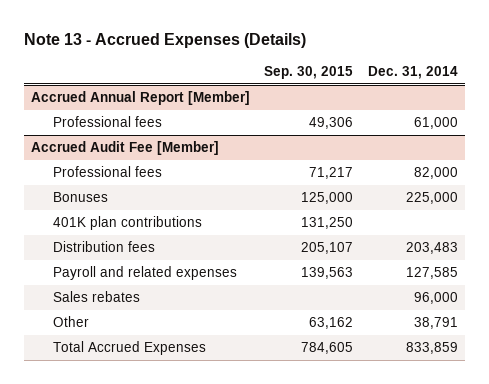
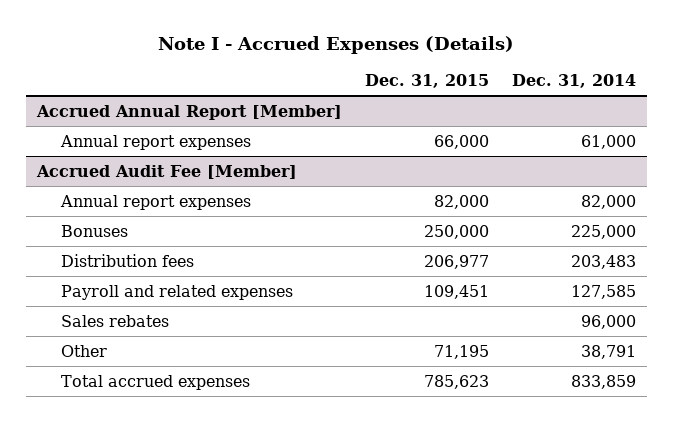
[23,33,306,49] Note 13 - Accrued Expenses (Details) -> [158,35,515,54] Note I - Accrued Expenses (Details)
[264,66,354,80] Sep. 30, 2015 -> none
none -> [364,73,489,88] Dec. 31, 2015
[52,116,162,128] Professional fees -> [59,134,251,150] Annual report expenses
[52,166,162,178] Professional fees -> [59,194,251,210] Annual report expenses
[52,216,202,231] 401K plan contributions -> none
[52,341,206,356] Total Accrued Expenses -> [60,374,250,390] Total accrued expenses

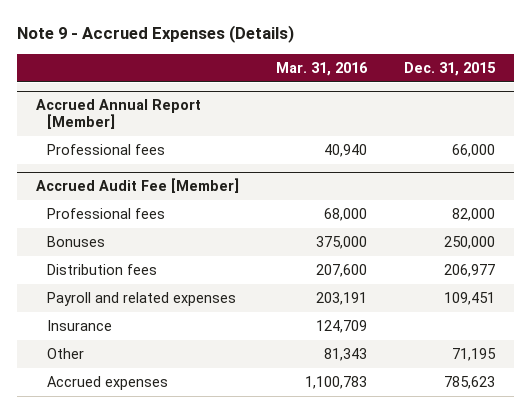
[158,35,515,54] Note I - Accrued Expenses (Details) -> [16,25,294,44] Note 9 - Accrued Expenses (Details)
[511,73,636,88] Dec. 31, 2014 -> none
none -> [275,61,368,76] Mar. 31, 2016
[59,134,251,150] Annual report expenses -> [46,143,165,155] Professional fees
[59,194,251,210] Annual report expenses -> [46,207,165,219] Professional fees
[60,314,169,327] Sales rebates -> none
none -> [46,319,112,331] Insurance
[60,374,250,390] Total accrued expenses -> [46,375,168,390] Accrued expenses

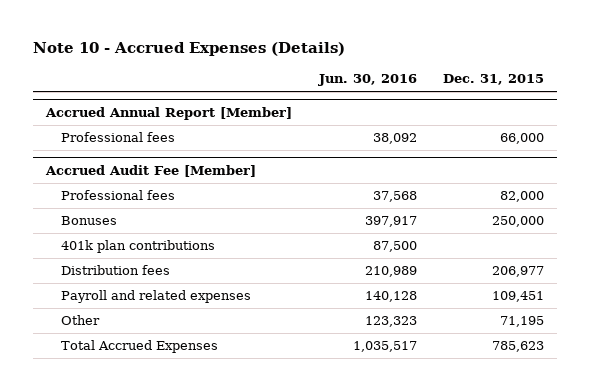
[16,25,294,44] Note 9 - Accrued Expenses (Details) -> [32,41,345,56] Note 10 - Accrued Expenses (Details)
[275,61,368,76] Mar. 31, 2016 -> none
none -> [317,74,417,87] Jun. 30, 2016
none -> [60,240,215,254] 401k plan contributions
[46,319,112,331] Insurance -> none
[46,375,168,390] Accrued expenses -> [60,340,218,354] Total Accrued Expenses

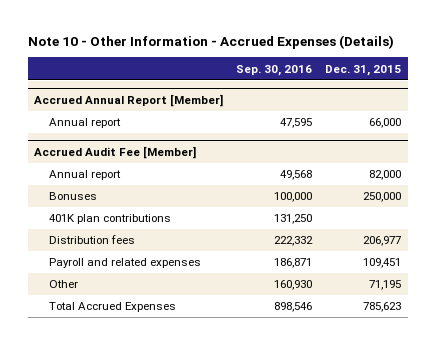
[32,41,345,56] Note 10 - Accrued Expenses (Details) -> [27,34,394,49] Note 10 - Other Information - Accrued Expenses (Details)
[317,74,417,87] Jun. 30, 2016 -> none
none -> [236,64,313,76] Sep. 30, 2016
[60,132,175,143] Professional fees -> [48,118,121,129] Annual report
[60,190,175,201] Professional fees -> [48,170,121,181] Annual report
[60,240,215,254] 401k plan contributions -> [48,214,171,225] 401K plan contributions

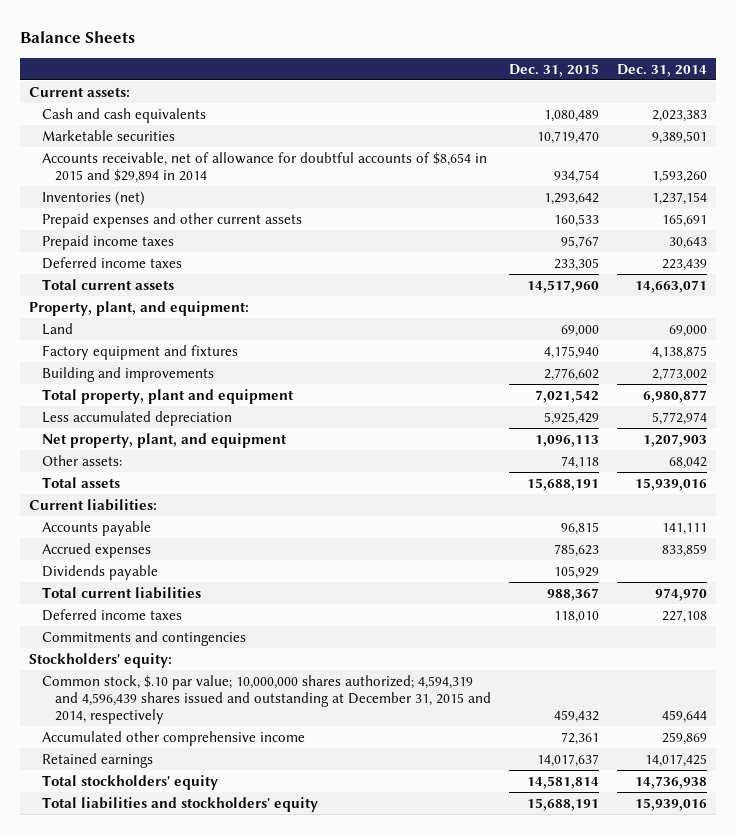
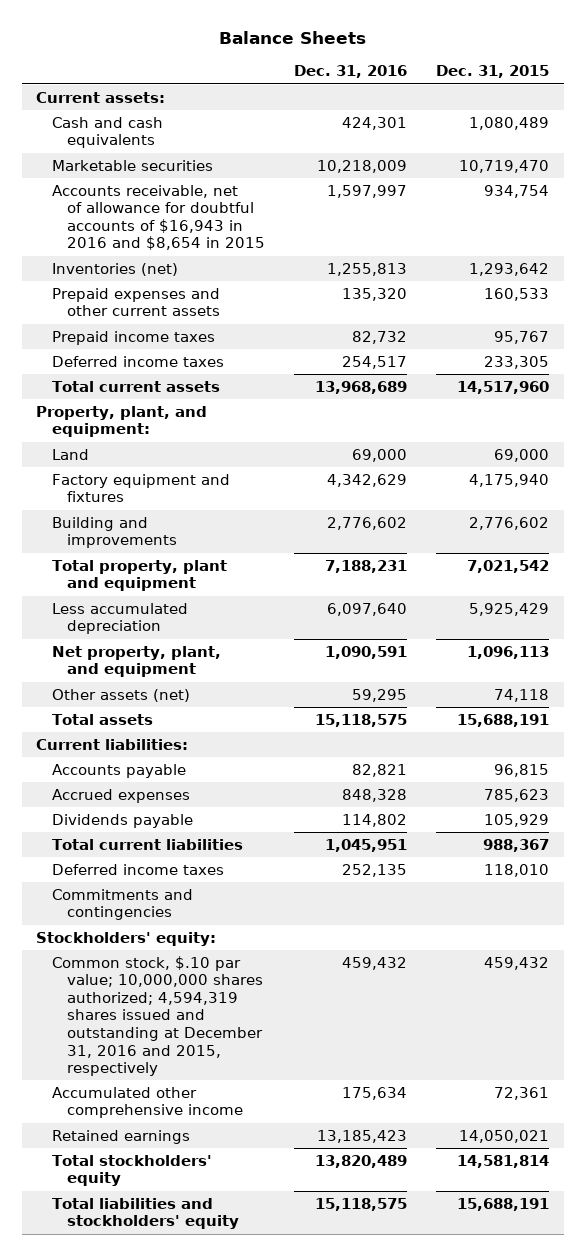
[617,63,708,77] Dec. 31, 2014 -> none
none -> [294,65,408,79] Dec. 31, 2016
[41,151,487,184] Accounts receivable, net of allowance for doubtful accounts of $8,654 in 2015 and $29,894 in 2014 -> [51,184,265,251] Accounts receivable, net of allowance for doubtful accounts of $16,943 in 2016 and $8,654 in 2015
[41,454,122,466] Other assets: -> [51,688,190,702] Other assets (net)
[41,674,492,725] Common stock, $.10 par value; 10,000,000 shares authorized; 4,594,319 and 4,596,439 shares issued and outstanding at December 31, 2015 and 2014, respectively -> [51,955,263,1077] Common stock, $.10 par value; 10,000,000 shares authorized; 4,594,319 shares issued and outstanding at December 31, 2016 and 2015, respectively
[537,753,600,767] 14,017,637 -> [459,1129,550,1143] 14,050,021

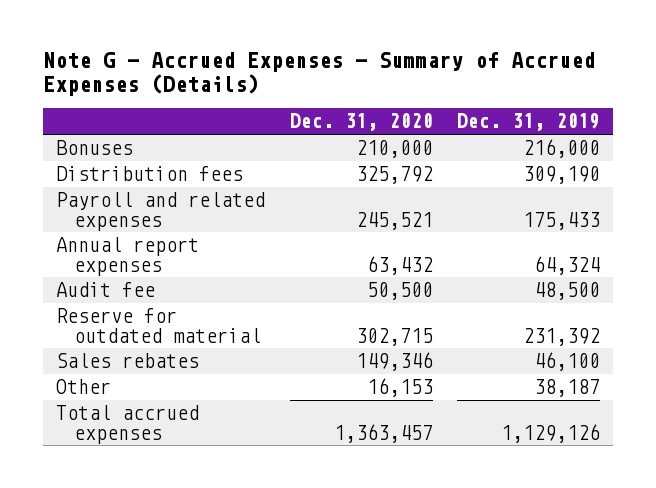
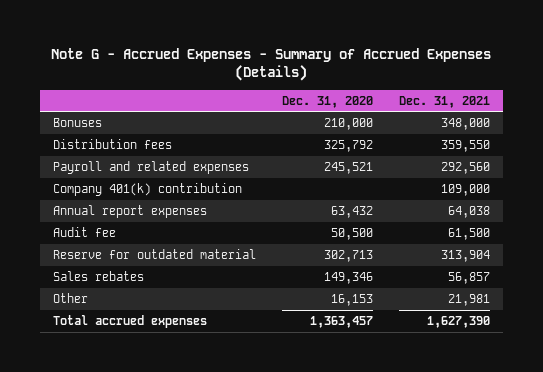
[457,113,601,132] Dec. 31, 2019 -> none
none -> [398,95,490,108] Dec. 31, 2021
none -> [53,183,243,197] Company 401(k) contribution
[355,327,433,346] 302,715 -> [323,250,373,263] 302,713

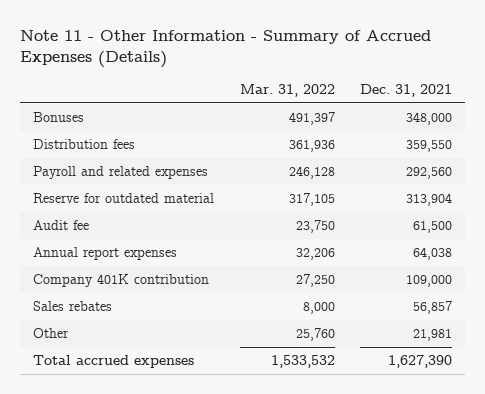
[51,47,492,82] Note G - Accrued Expenses - Summary of Accrued Expenses (Details) -> [19,30,431,69] Note 11 - Other Information - Summary of Accrued Expenses (Details)
[281,95,373,108] Dec. 31, 2020 -> none
none -> [239,84,335,98] Mar. 31, 2022
[53,183,243,197] Company 401(k) contribution -> none
[53,227,117,238] Audit fee -> [32,220,89,231] Audit fee
[53,205,208,219] Annual report expenses -> [32,247,177,261] Annual report expenses
none -> [32,274,209,288] Company 401K contribution

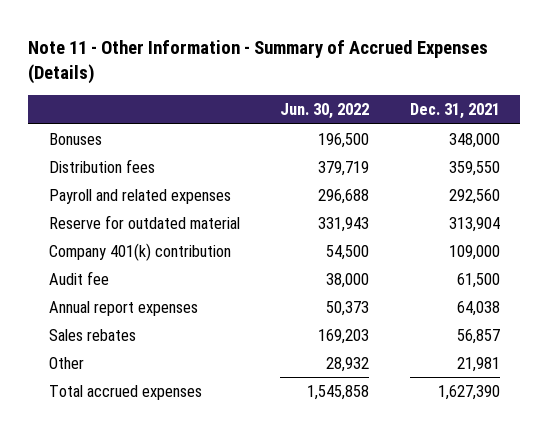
[239,84,335,98] Mar. 31, 2022 -> none
none -> [280,103,370,120] Jun. 30, 2022
none -> [48,242,231,261] Company 401(k) contribution
[32,274,209,288] Company 401K contribution -> none

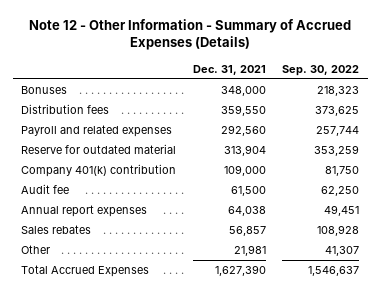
[28,39,489,84] Note 11 - Other Information - Summary of Accrued Expenses (Details) -> [29,18,352,51] Note 12 - Other Information - Summary of Accrued Expenses (Details)
[280,103,370,120] Jun. 30, 2022 -> none
none -> [282,64,360,76] Sep. 30, 2022
[48,384,202,400] Total accrued expenses -> [21,265,150,278] Total Accrued Expenses

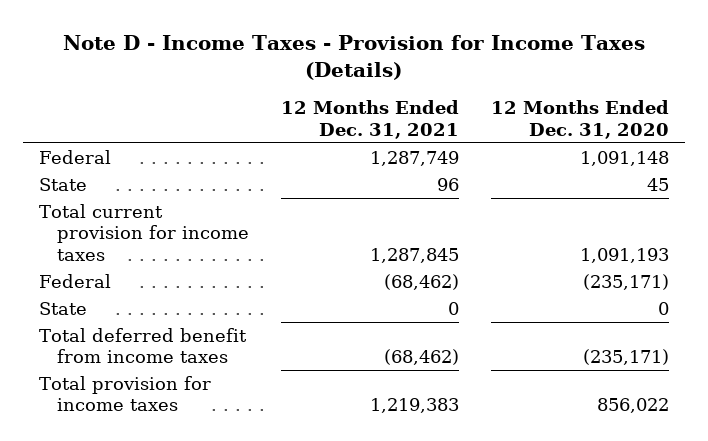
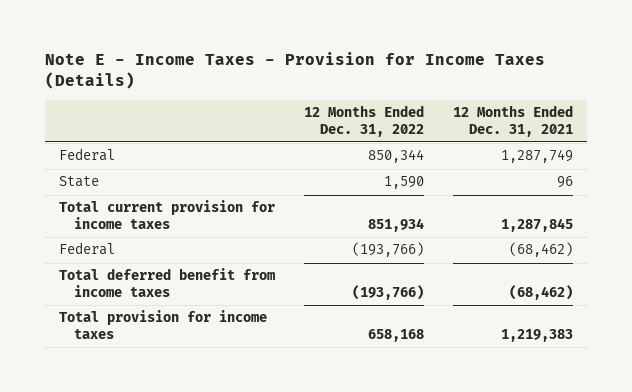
[63,34,646,81] Note D - Income Taxes - Provision for Income Taxes (Details) -> [44,52,545,90] Note E - Income Taxes - Provision for Income Taxes (Details)
[491,100,670,139] 12 Months Ended Dec. 31, 2020 -> none
none -> [303,105,424,137] 12 Months Ended Dec. 31, 2022
[38,301,87,315] State -> none

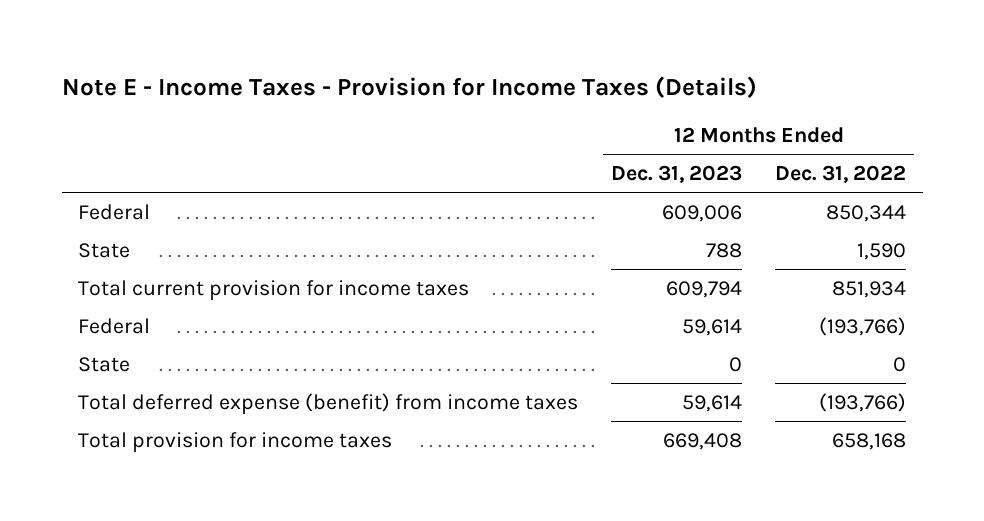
[452,105,573,137] 12 Months Ended Dec. 31, 2021 -> none
none -> [611,165,743,184] Dec. 31, 2023
none -> [78,356,131,372] State
[59,268,276,298] Total deferred benefit from income taxes -> [78,392,579,415] Total deferred expense (benefit) from income taxes

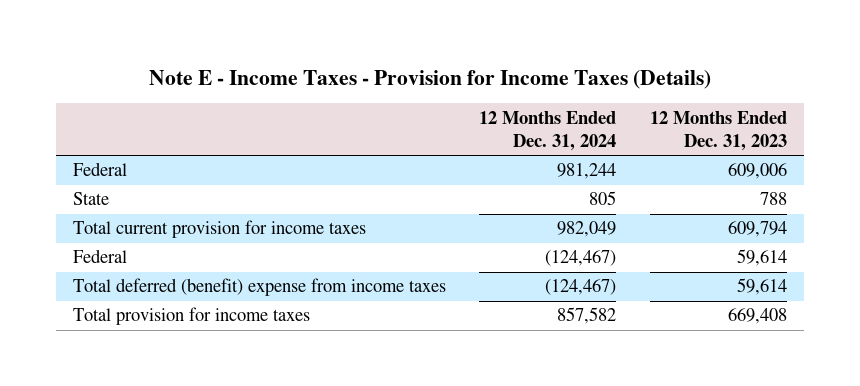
[775,165,907,184] Dec. 31, 2022 -> none
none -> [479,110,617,152] 12 Months Ended Dec. 31, 2024
[78,356,131,372] State -> none
[78,392,579,415] Total deferred expense (benefit) from income taxes -> [72,278,446,297] Total deferred (benefit) expense from income taxes

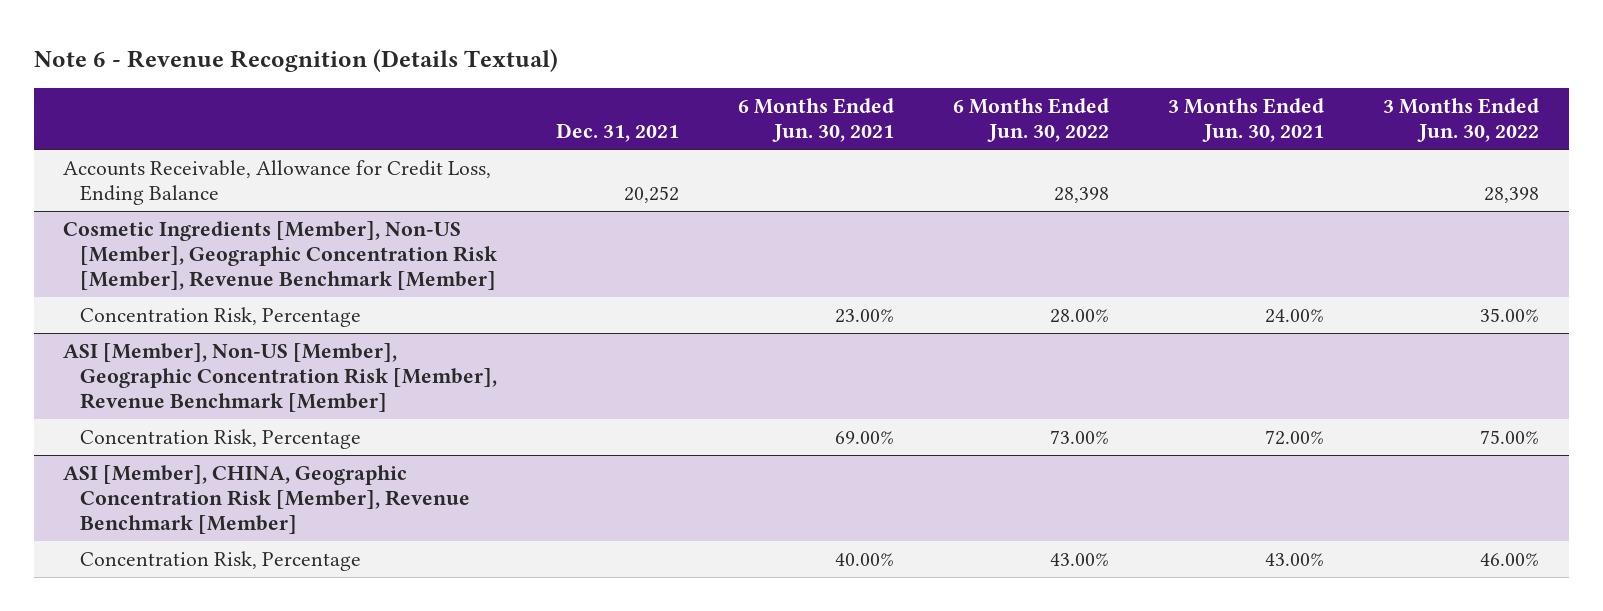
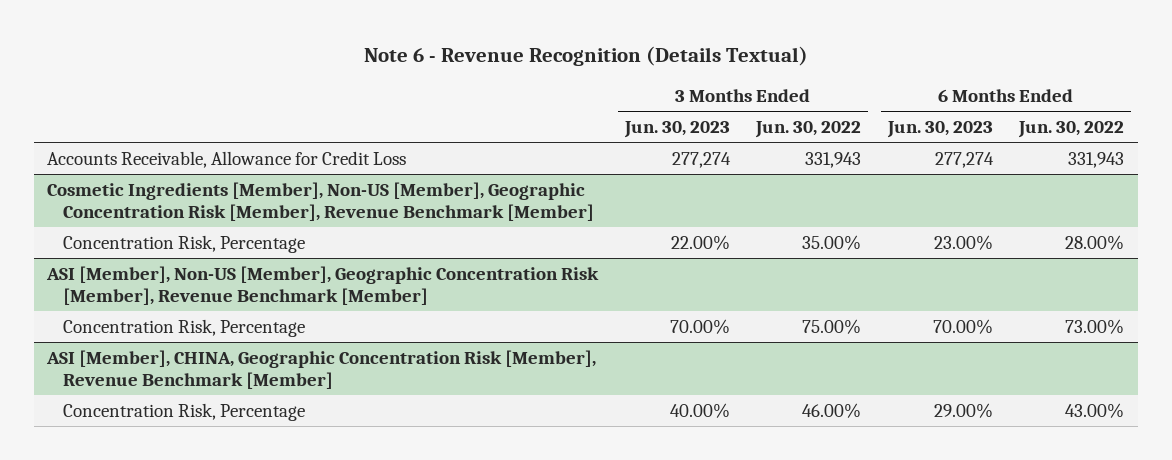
[556,123,680,143] Dec. 31, 2021 -> none
[738,98,895,143] 6 Months Ended Jun. 30, 2021 -> none
[1168,98,1325,143] 3 Months Ended Jun. 30, 2021 -> none
none -> [623,121,730,139] Jun. 30, 2023
none -> [886,121,993,139] Jun. 30, 2023
[63,159,492,205] Accounts Receivable, Allowance for Credit Loss, Ending Balance -> [47,150,407,168] Accounts Receivable, Allowance for Credit Loss
[1054,186,1110,203] 28,398 -> [1068,151,1125,168] 331,943
[1484,186,1540,203] 28,398 -> [805,151,862,168] 331,943

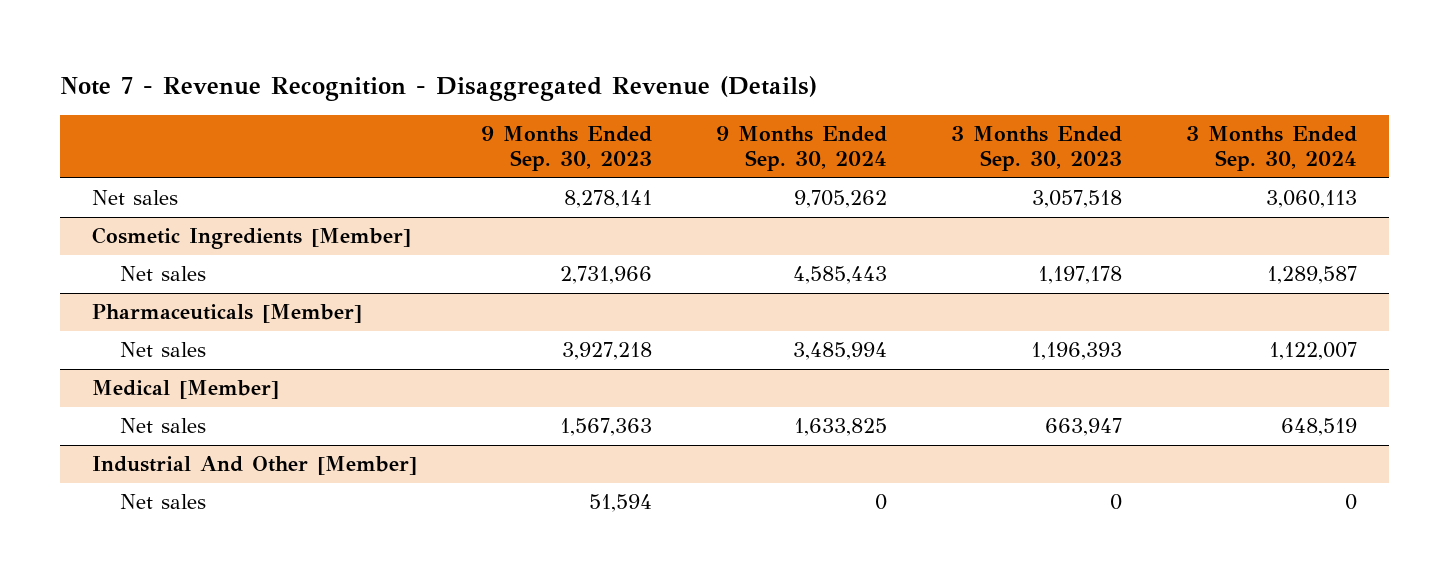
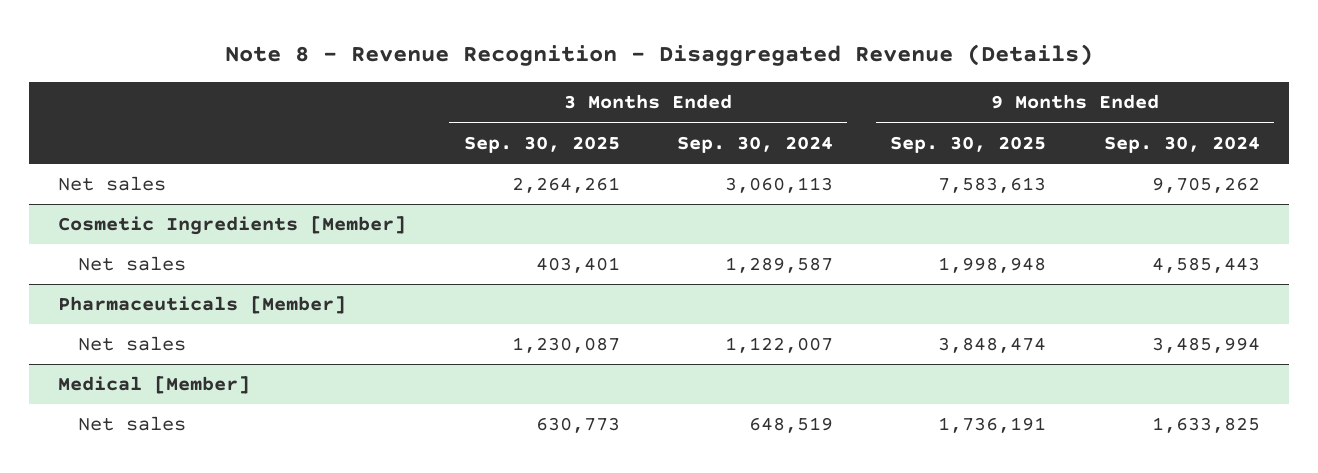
[60,75,818,101] Note 7 - Revenue Recognition - Disaggregated Revenue (Details) -> [225,44,1094,67] Note 8 - Revenue Recognition - Disaggregated Revenue (Details)
[481,126,653,172] 9 Months Ended Sep. 30, 2023 -> none
[951,126,1123,172] 3 Months Ended Sep. 30, 2023 -> none
none -> [463,135,620,153] Sep. 30, 2025
none -> [890,135,1047,153] Sep. 30, 2025
[92,456,418,476] Industrial And Other [Member] -> none
[120,494,207,510] Net sales -> none

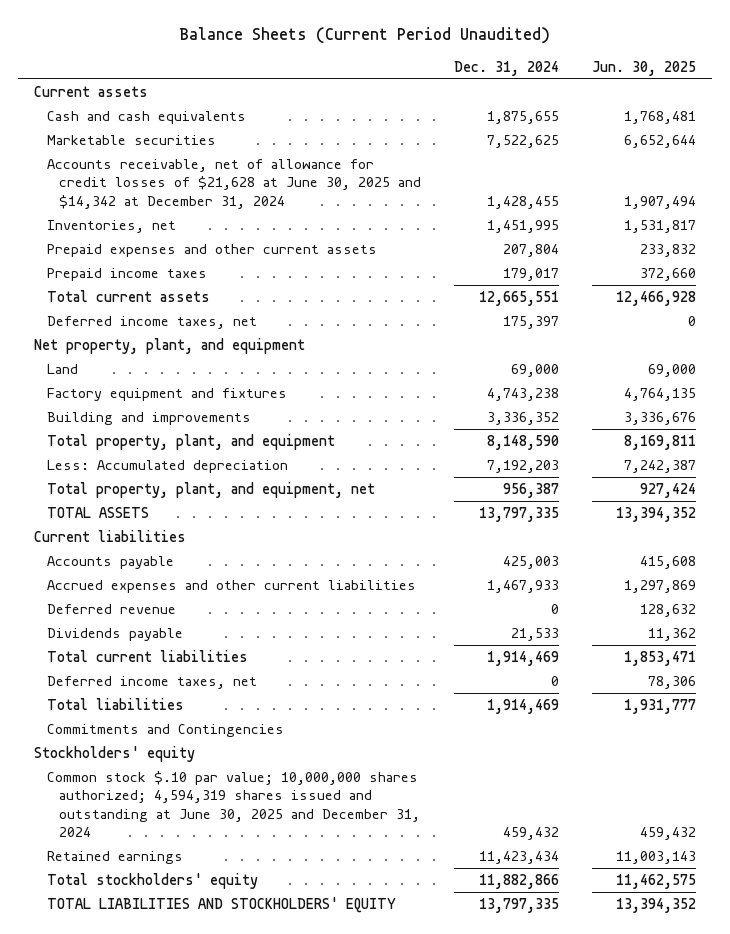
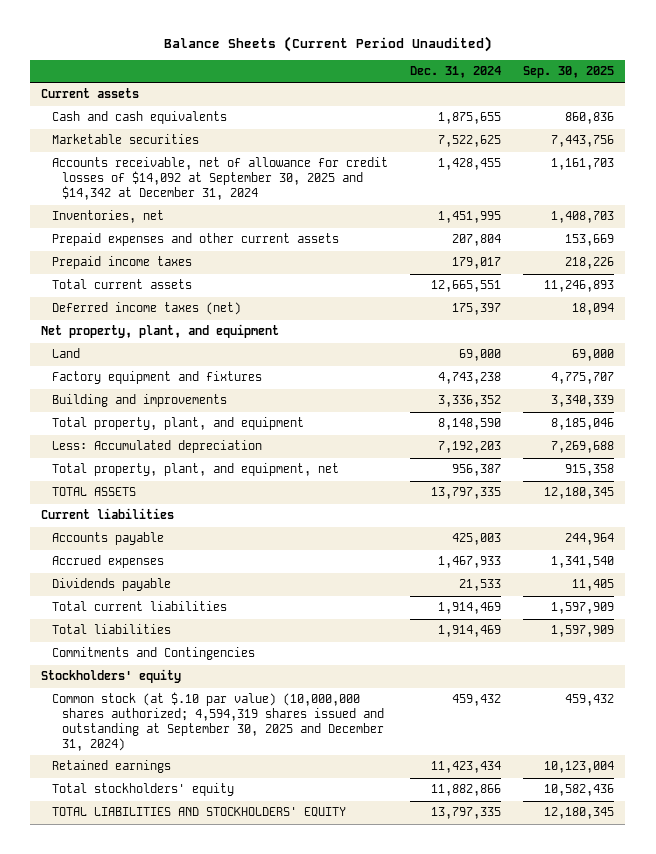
[591,60,696,76] Jun. 30, 2025 -> none
none -> [523,66,615,79] Sep. 30, 2025
[46,159,422,209] Accounts receivable, net of allowance for credit losses of $21,628 at June 30, 2025 and $14,342 at December 31, 2024 -> [51,157,388,201] Accounts receivable, net of allowance for credit losses of $14,092 at September 30, 2025 and $14,342 at December 31, 2024
[46,316,257,330] Deferred income taxes, net -> [51,302,241,316] Deferred income taxes (net)
[46,604,176,615] Deferred revenue -> none
[46,580,416,594] Accrued expenses and other current liabilities -> [51,555,164,569] Accrued expenses
[46,676,257,690] Deferred income taxes, net -> none
[46,771,421,838] Common stock $.10 par value; 10,000,000 shares authorized; 4,594,319 shares issued and outstanding at June 30, 2025 and December 31, 2024 -> [51,692,384,752] Common stock (at $.10 par value) (10,000,000 shares authorized; 4,594,319 shares issued and outstanding at September 30, 2025 and December 31, 2024)

